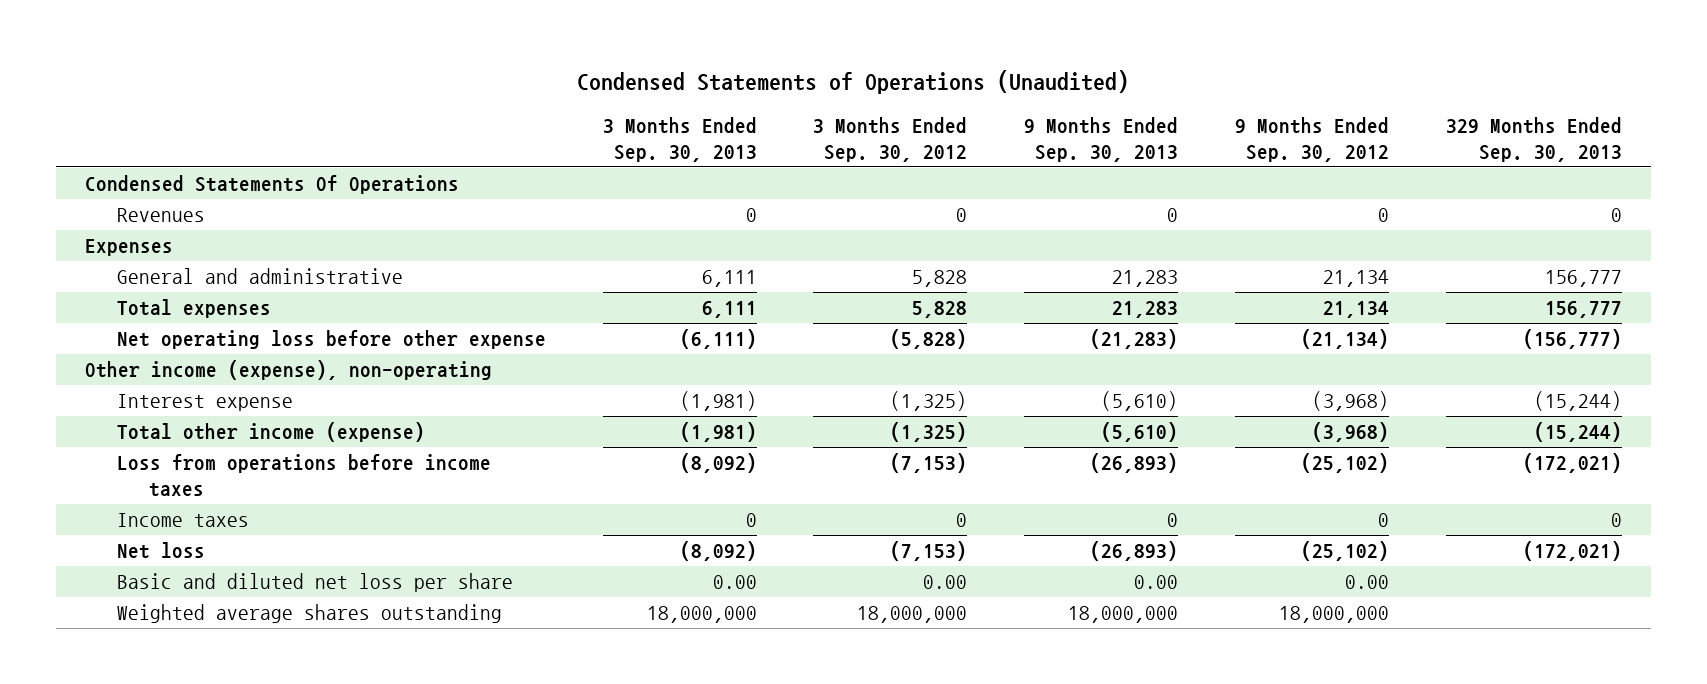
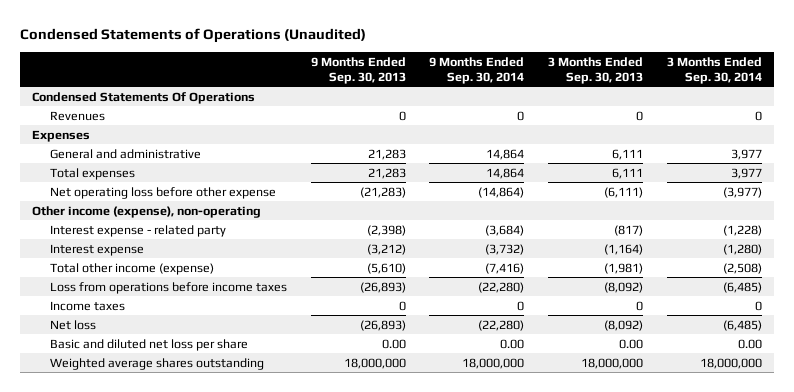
[813,116,968,162] 3 Months Ended Sep. 30, 2012 -> none
[1235,116,1390,162] 9 Months Ended Sep. 30, 2012 -> none
[1446,116,1623,162] 329 Months Ended Sep. 30, 2013 -> none
none -> [429,56,525,84] 9 Months Ended Sep. 30, 2014
none -> [667,56,763,84] 3 Months Ended Sep. 30, 2014
none -> [49,224,226,237] Interest expense - related party
[679,391,757,412] (1,981) -> [604,243,644,255] (1,164)
[1101,391,1179,412] (5,610) -> [366,243,406,255] (3,212)

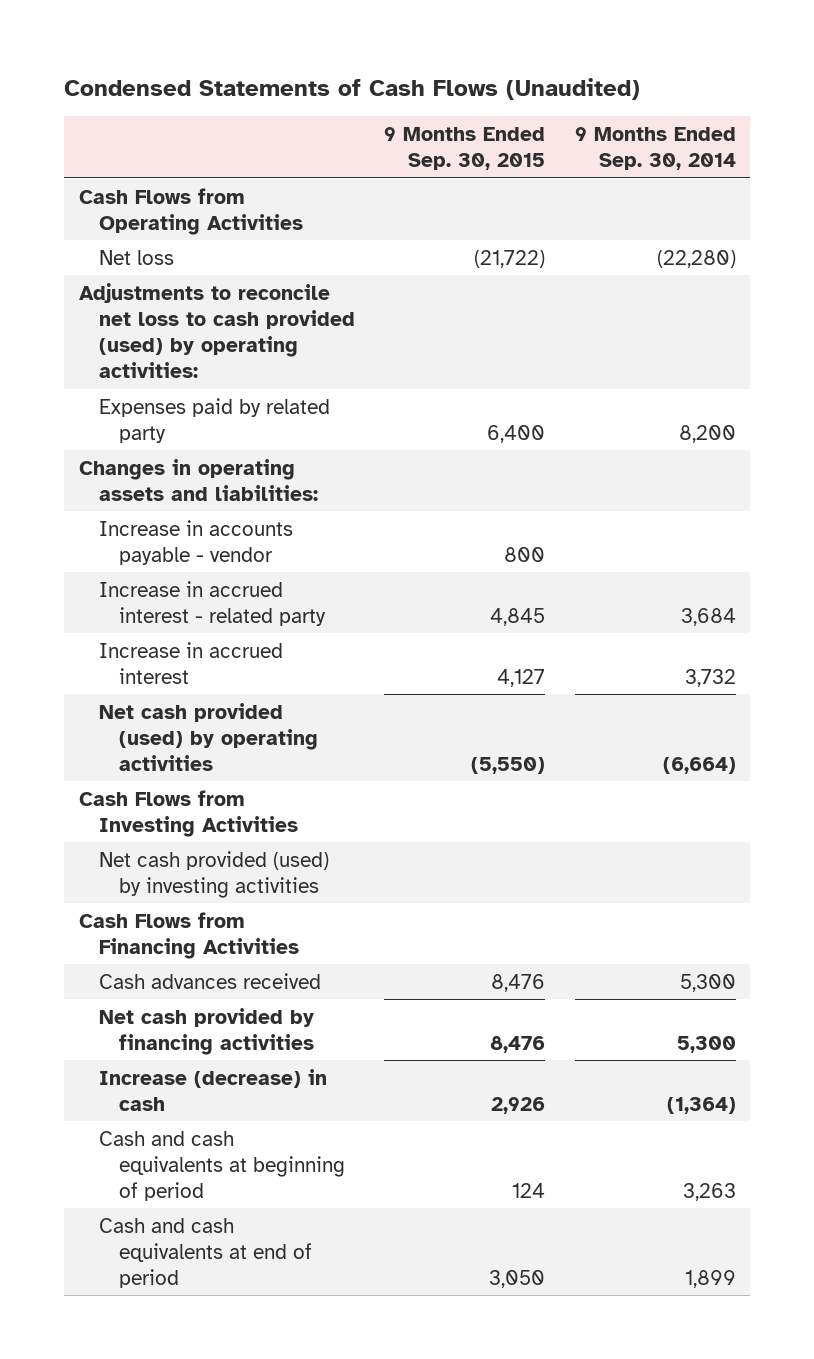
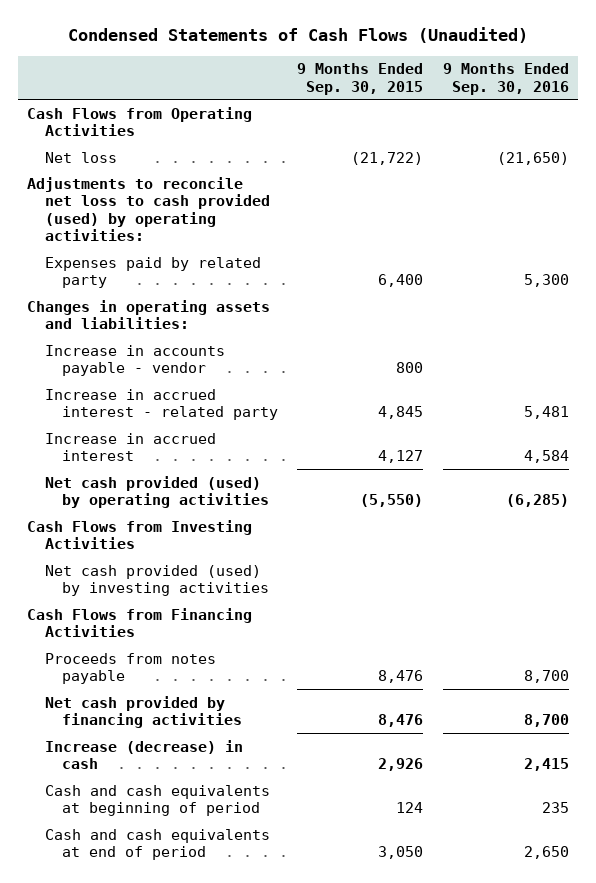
[574,127,736,171] 9 Months Ended Sep. 30, 2014 -> none
none -> [442,63,569,95] 9 Months Ended Sep. 30, 2016
[98,972,321,989] Cash advances received -> [44,652,216,685] Proceeds from notes payable

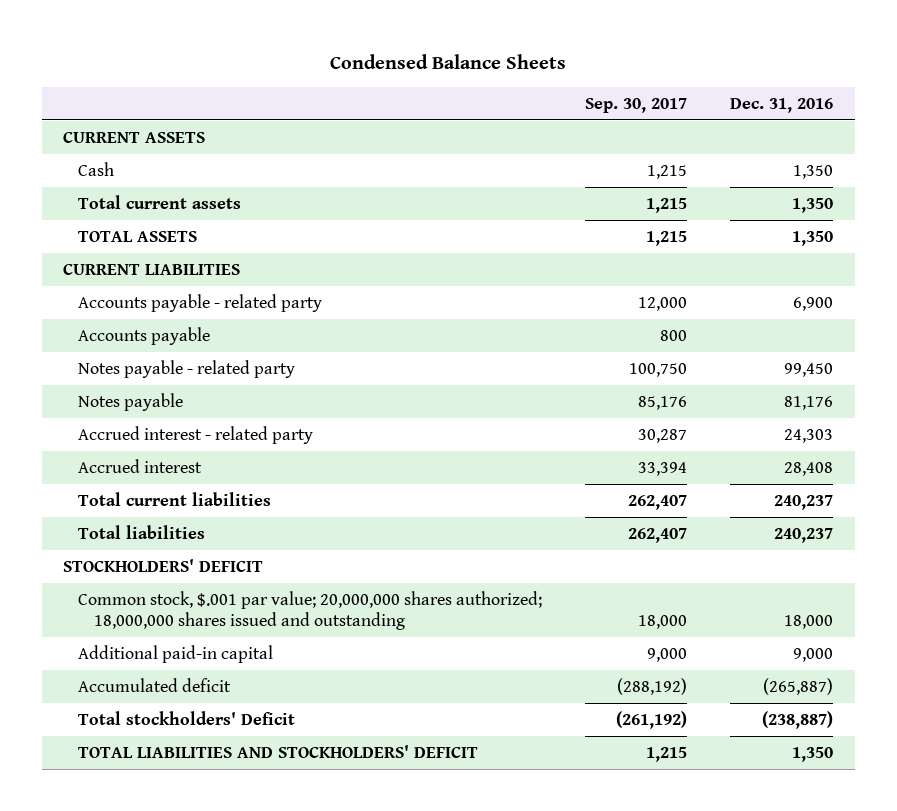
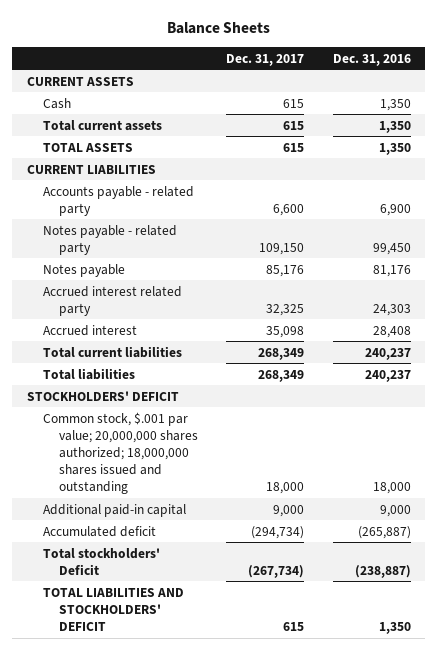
[330,54,567,70] Condensed Balance Sheets -> [166,22,270,35] Balance Sheets
[585,97,688,113] Sep. 30, 2017 -> none
none -> [226,53,305,66] Dec. 31, 2017
[78,326,211,345] Accounts payable -> none
[78,425,314,444] Accrued interest - related party -> [42,285,182,316] Accrued interest related party

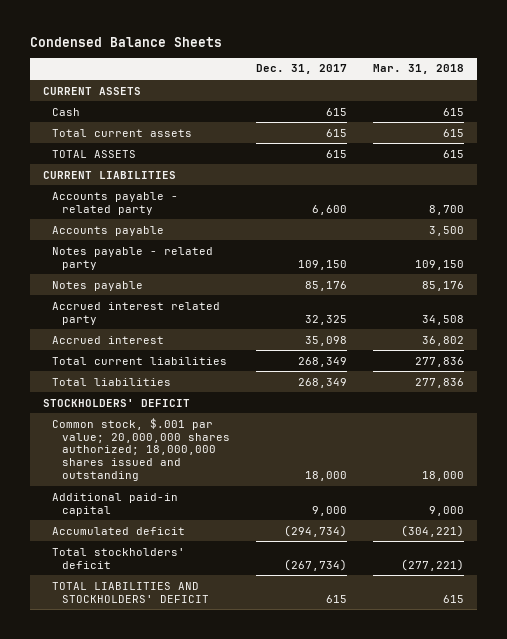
[166,22,270,35] Balance Sheets -> [29,36,222,47] Condensed Balance Sheets
[332,53,411,66] Dec. 31, 2016 -> none
none -> [373,64,465,75] Mar. 31, 2018
none -> [52,225,165,236] Accounts payable
[42,547,160,575] Total stockholders' Deficit -> [52,547,186,569] Total stockholders' deficit

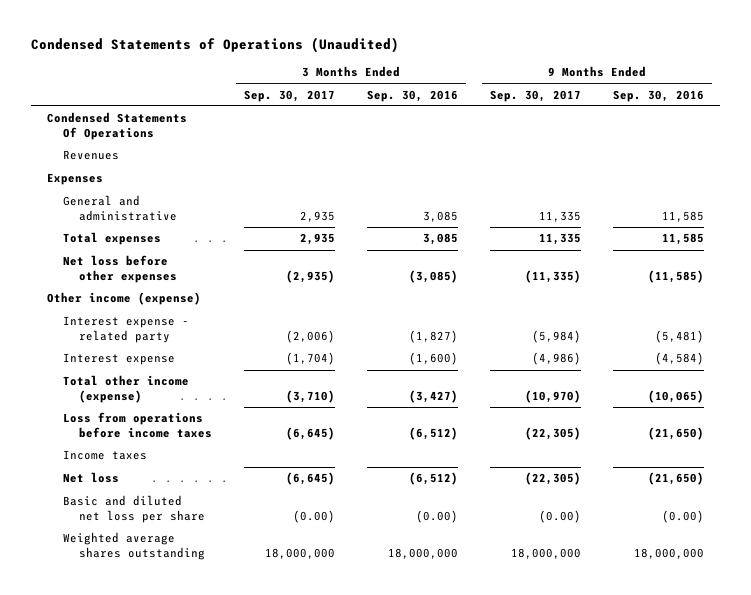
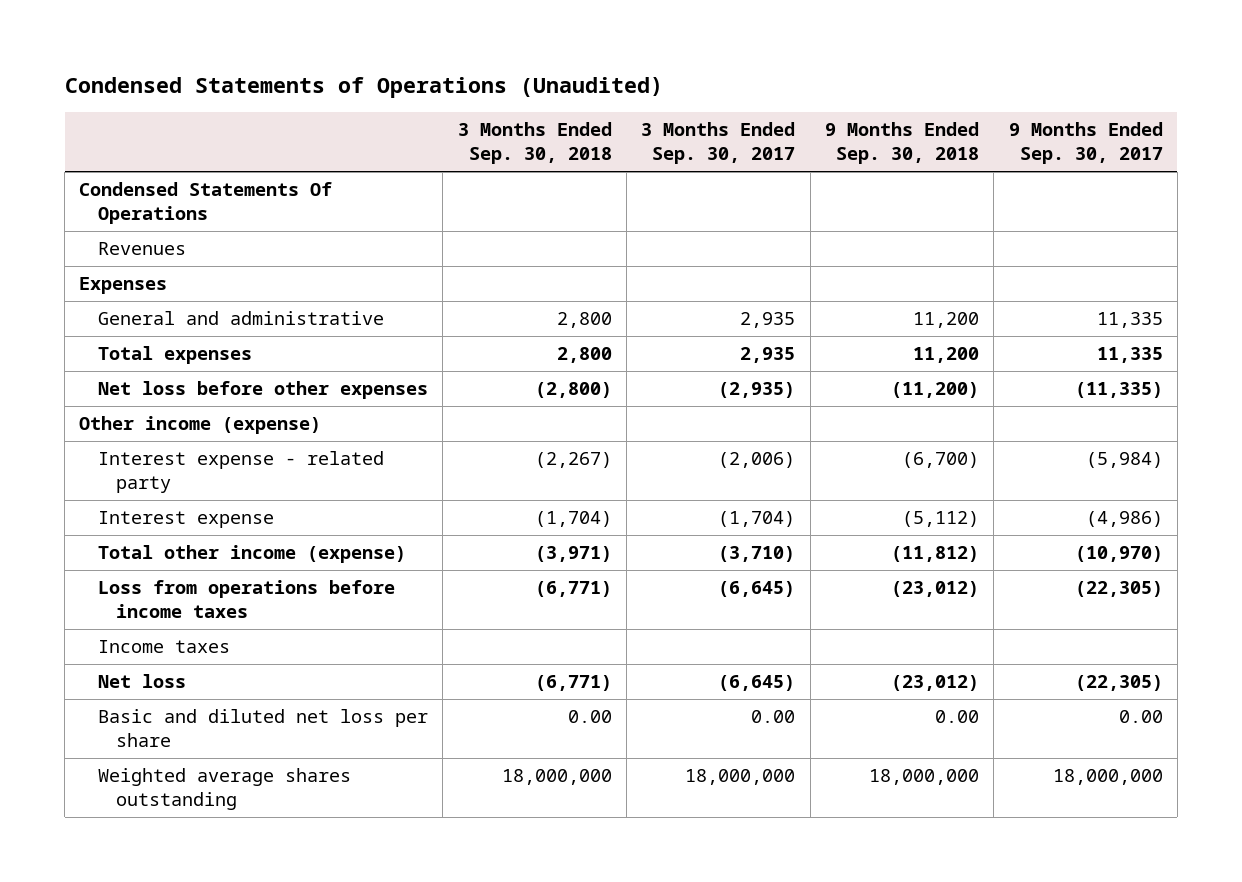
[366,89,458,102] Sep. 30, 2016 -> none
[612,89,704,102] Sep. 30, 2016 -> none
none -> [457,122,612,165] 3 Months Ended Sep. 30, 2018
none -> [824,122,979,165] 9 Months Ended Sep. 30, 2018
[292,510,335,524] (0.00) -> [751,710,796,724] 0.00
[538,510,581,524] (0.00) -> [1118,710,1163,724] 0.00

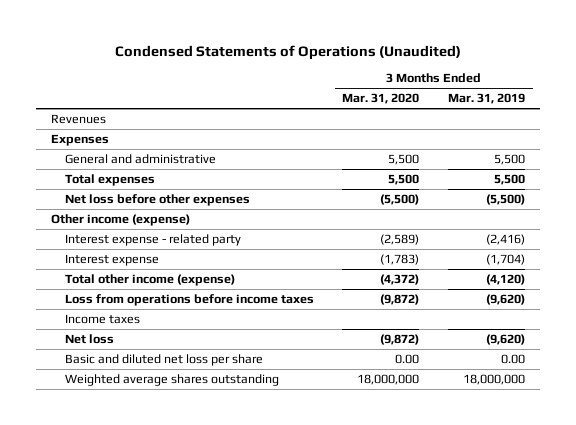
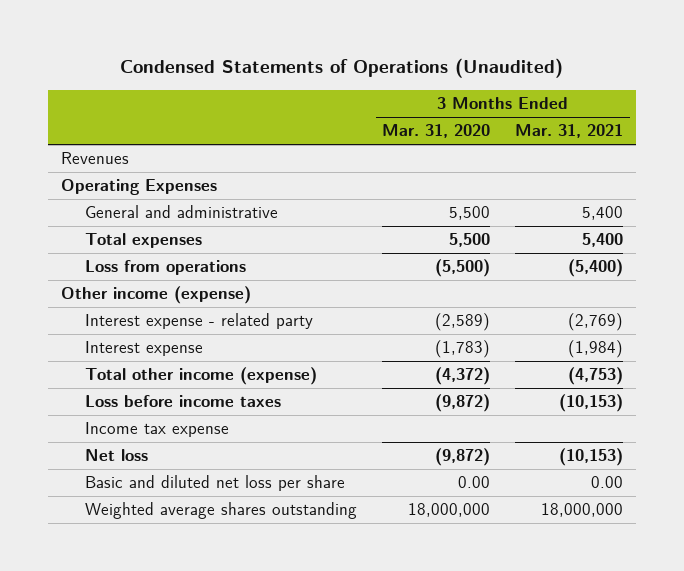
[448,93,526,105] Mar. 31, 2019 -> none
none -> [515,124,624,139] Mar. 31, 2021
[50,134,109,147] Expenses -> [60,179,217,196] Operating Expenses
[64,194,250,207] Net loss before other expenses -> [84,260,246,276] Loss from operations
[64,294,314,307] Loss from operations before income taxes -> [84,395,281,408] Loss before income taxes
[64,314,140,325] Income taxes -> [84,422,229,438] Income tax expense

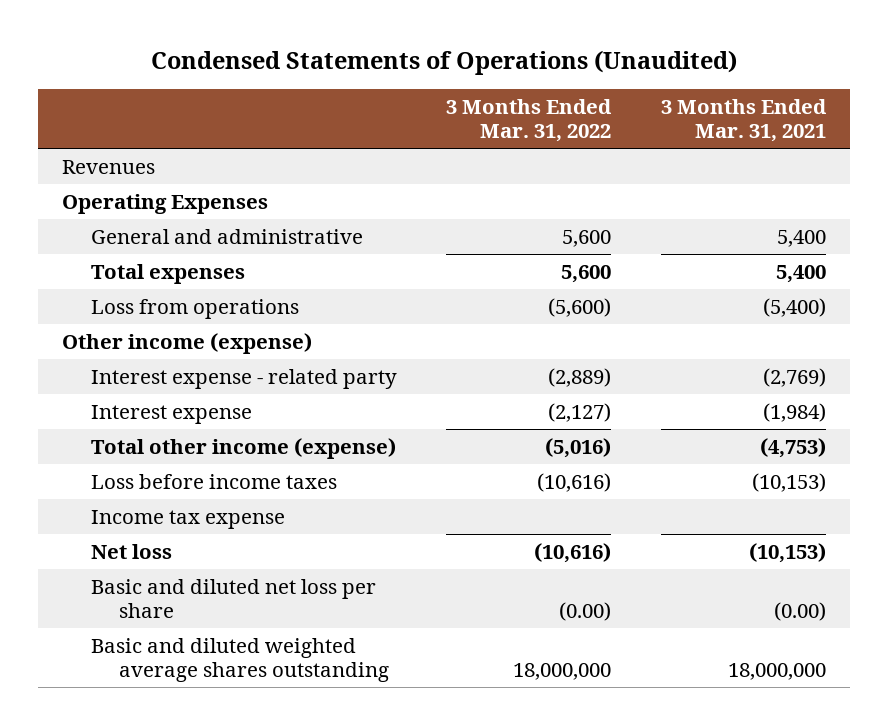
[382,124,491,139] Mar. 31, 2020 -> none
none -> [446,98,613,143] 3 Months Ended Mar. 31, 2022
[591,476,624,489] 0.00 -> [773,602,826,622] (0.00)
[84,502,357,520] Weighted average shares outstanding -> [90,637,389,683] Basic and diluted weighted average shares outstanding

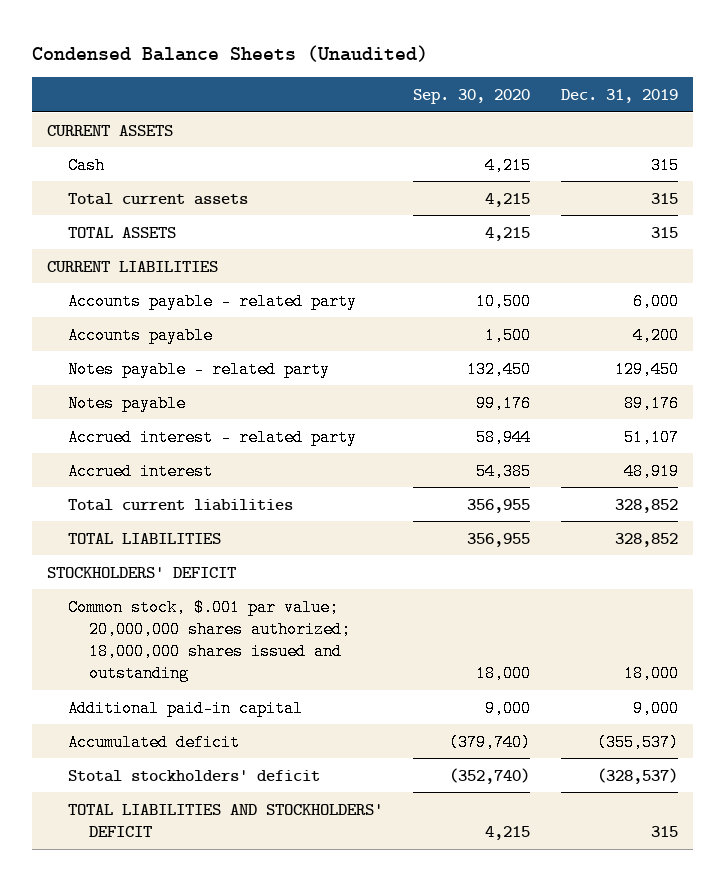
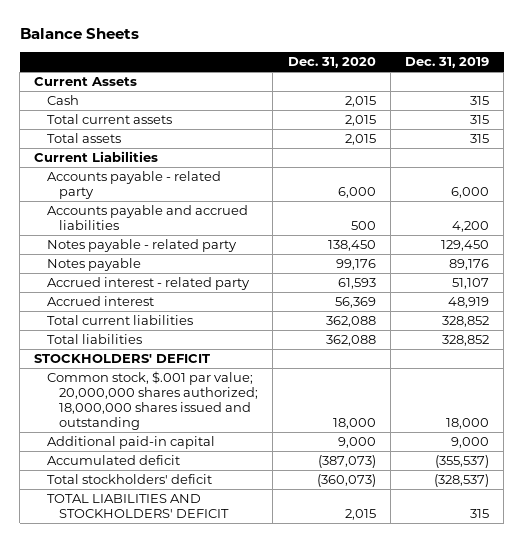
[32,44,429,62] Condensed Balance Sheets (Unaudited) -> [19,28,139,40] Balance Sheets
[413,88,531,104] Sep. 30, 2020 -> none
none -> [287,57,376,69] Dec. 31, 2020
[47,124,174,136] CURRENT ASSETS -> [34,76,138,86] Current Assets
[67,226,176,238] TOTAL ASSETS -> [46,132,121,143] Total assets
[47,260,219,272] CURRENT LIABILITIES -> [34,150,159,162] Current Liabilities
[67,326,213,344] Accounts payable -> [46,204,248,230] Accounts payable and accrued liabilities
[67,532,221,544] TOTAL LIABILITIES -> [46,333,142,344] Total liabilities
[67,769,320,782] Stotal stockholders' deficit -> [46,473,212,484] Total stockholders' deficit

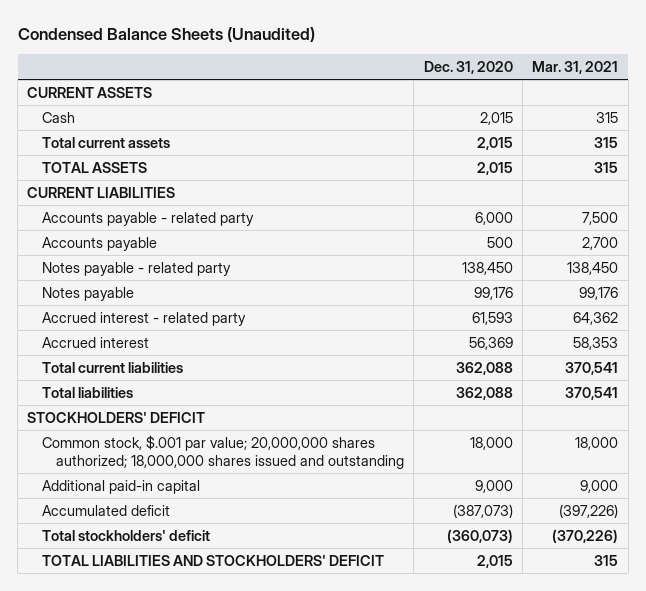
[19,28,139,40] Balance Sheets -> [17,26,315,42] Condensed Balance Sheets (Unaudited)
[405,57,490,69] Dec. 31, 2019 -> none
none -> [532,61,619,75] Mar. 31, 2021
[34,76,138,86] Current Assets -> [27,86,153,98] CURRENT ASSETS
[46,132,121,143] Total assets -> [41,161,147,173] TOTAL ASSETS
[34,150,159,162] Current Liabilities -> [27,186,176,198] CURRENT LIABILITIES
[46,204,248,230] Accounts payable and accrued liabilities -> [41,236,157,251] Accounts payable

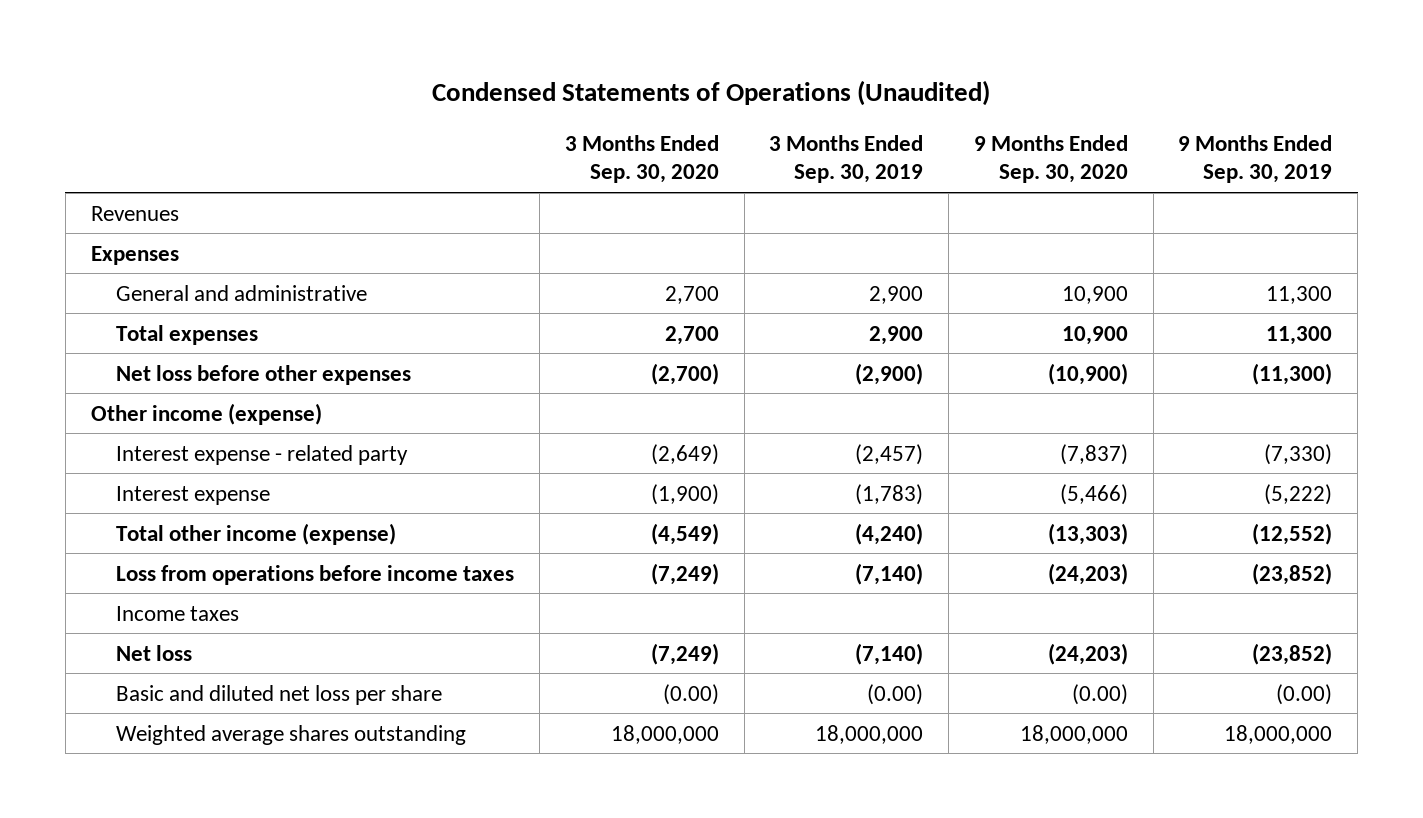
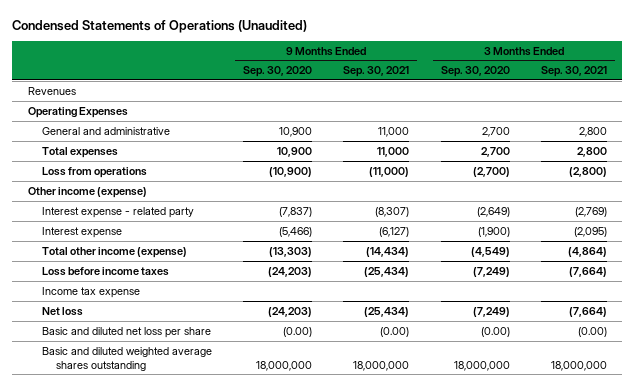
[769,135,924,184] 3 Months Ended Sep. 30, 2019 -> none
[1178,135,1333,184] 9 Months Ended Sep. 30, 2019 -> none
none -> [343,66,410,78] Sep. 30, 2021
none -> [540,66,607,78] Sep. 30, 2021
[90,245,179,265] Expenses -> [27,106,128,118] Operating Expenses
[116,364,412,385] Net loss before other expenses -> [41,166,147,178] Loss from operations
[116,564,515,585] Loss from operations before income taxes -> [41,266,169,276] Loss before income taxes
[116,605,240,621] Income taxes -> [41,286,140,298] Income tax expense
[116,724,467,745] Weighted average shares outstanding -> [41,346,212,371] Basic and diluted weighted average shares outstanding

